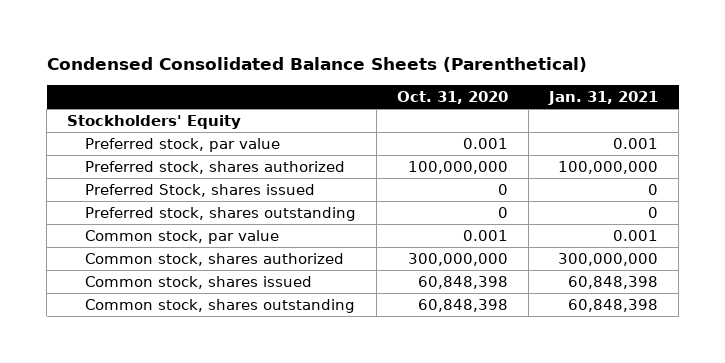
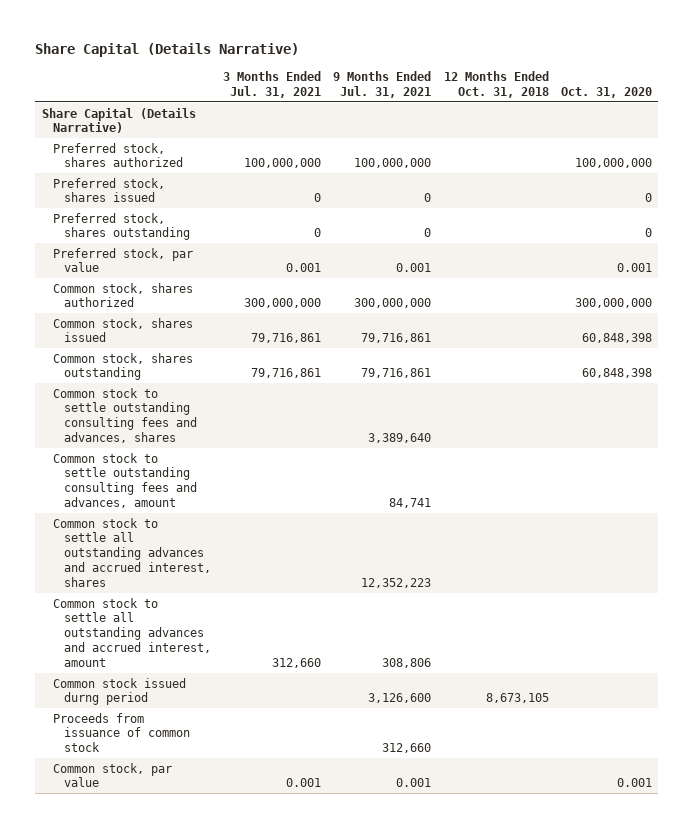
[46,57,587,73] Condensed Consolidated Balance Sheets (Parenthetical) -> [35,43,300,58] Share Capital (Details Narrative)
[548,91,659,106] Jan. 31, 2021 -> none
none -> [223,71,322,99] 3 Months Ended Jul. 31, 2021
none -> [333,71,432,99] 9 Months Ended Jul. 31, 2021
none -> [443,71,549,99] 12 Months Ended Oct. 31, 2018
[67,115,242,130] Stockholders' Equity -> none
none -> [41,107,196,134] Share Capital (Details Narrative)
[85,184,316,198] Preferred Stock, shares issued -> [52,177,165,203] Preferred stock, shares issued
[85,138,281,153] Preferred stock, par value -> [52,247,193,273] Preferred stock, par value
none -> [52,387,197,443] Common stock to settle outstanding consulting fees and advances, shares
none -> [52,452,197,508] Common stock to settle outstanding consulting fees and advances, amount
none -> [52,517,211,587] Common stock to settle all outstanding advances and accrued interest, shares
none -> [52,597,211,667] Common stock to settle all outstanding advances and accrued interest, amount
none -> [52,677,186,706] Common stock issued durng period
none -> [52,712,190,753] Proceeds from issuance of common stock
[85,230,280,245] Common stock, par value -> [52,762,172,788] Common stock, par value

